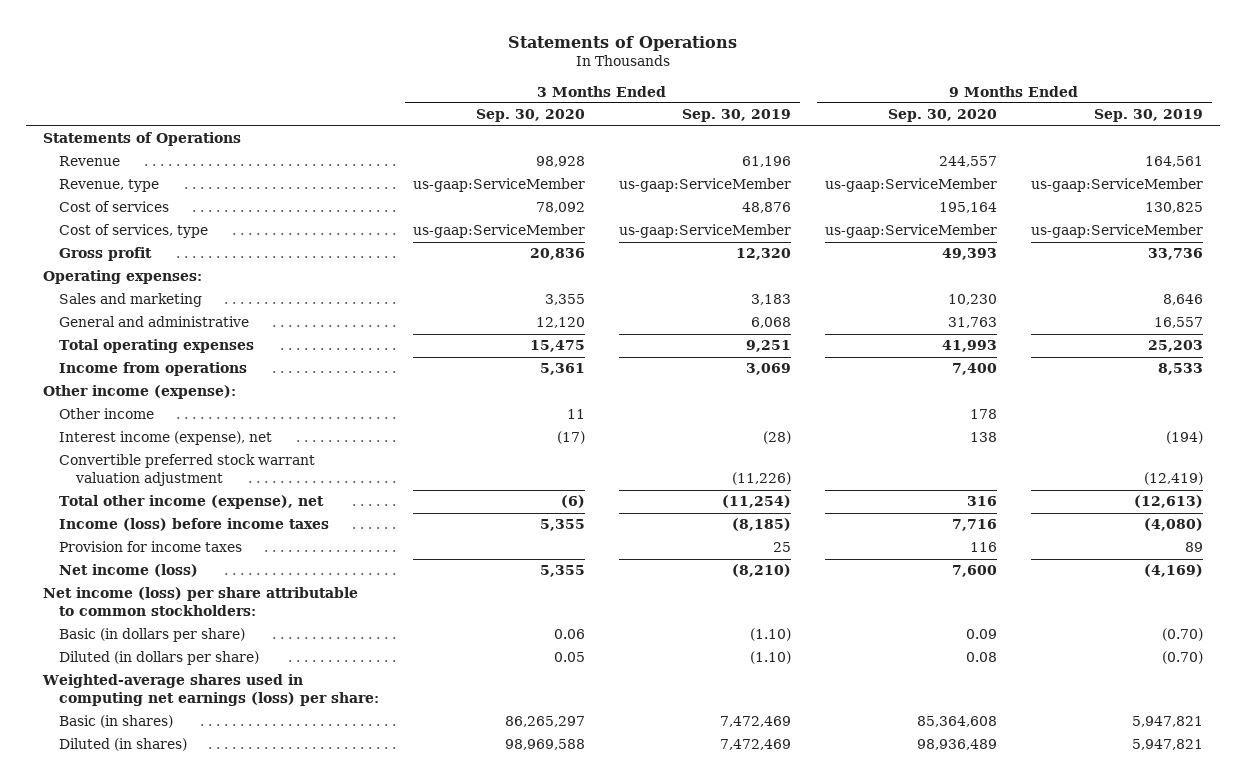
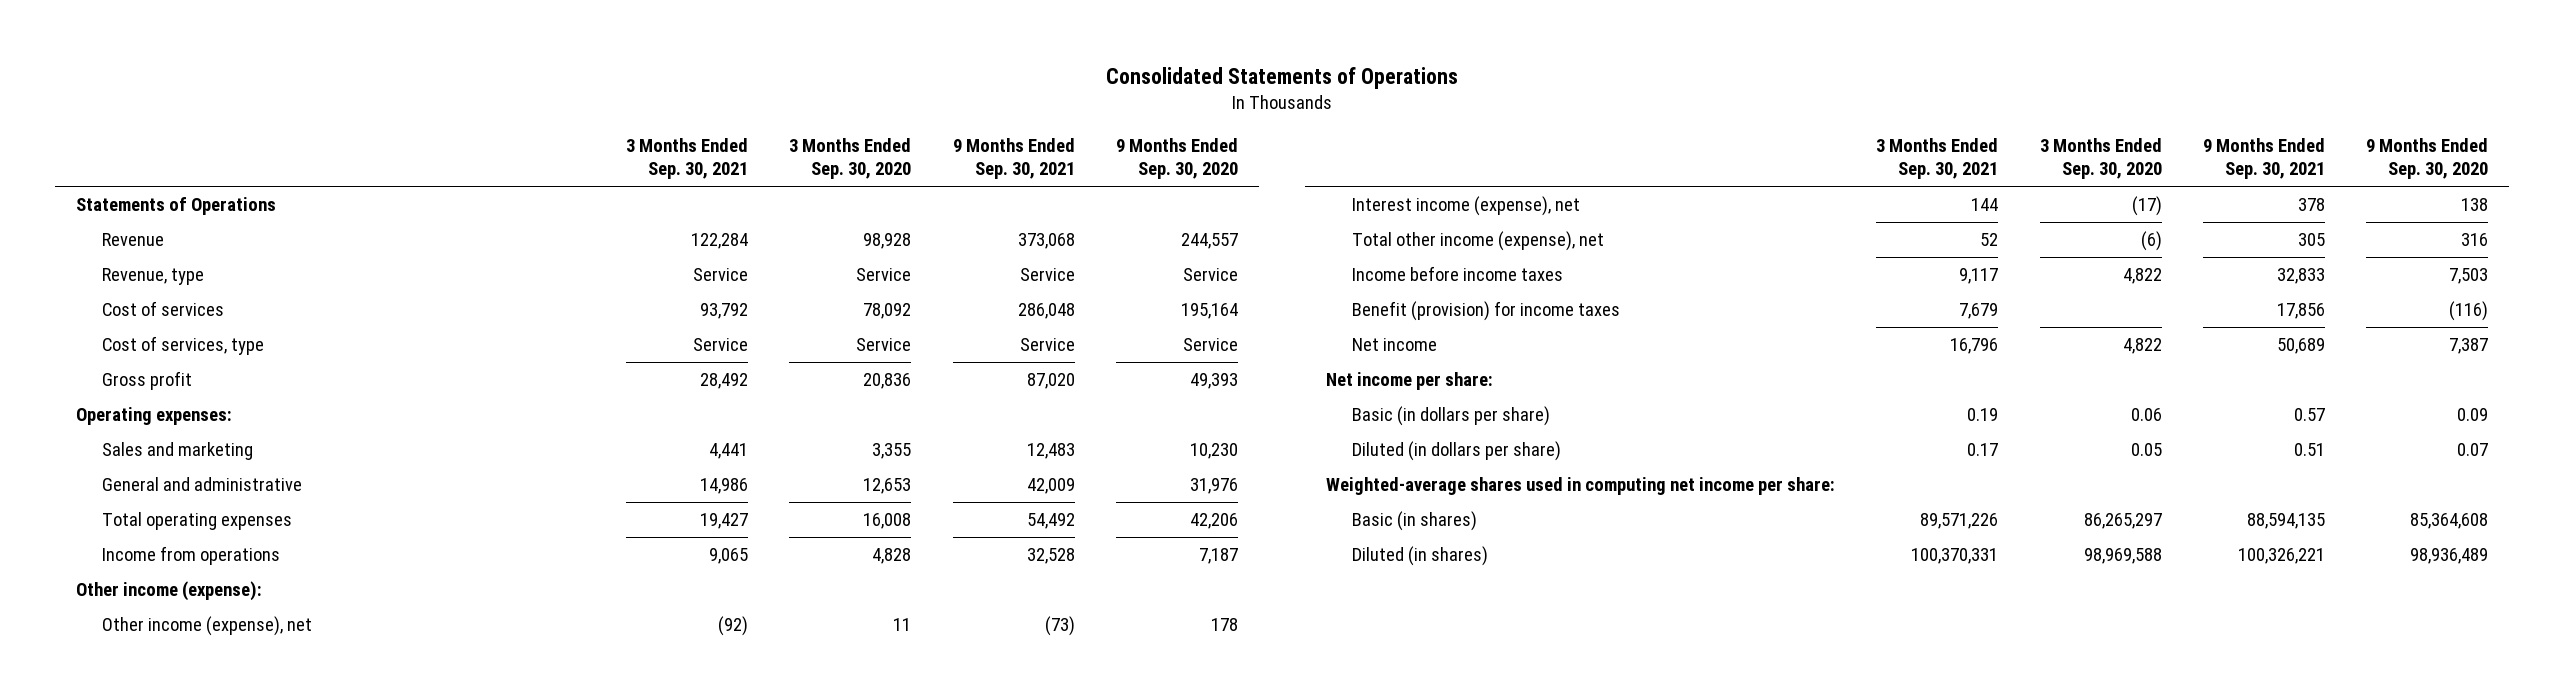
[508,35,738,51] Statements of Operations -> [1106,67,1459,90] Consolidated Statements of Operations
[682,109,792,123] Sep. 30, 2019 -> none
[1094,109,1204,123] Sep. 30, 2019 -> none
none -> [626,138,749,180] 3 Months Ended Sep. 30, 2021
none -> [952,138,1075,180] 9 Months Ended Sep. 30, 2021
[413,178,586,193] us-gaap:ServiceMember -> [856,268,912,282] Service
[825,178,998,193] us-gaap:ServiceMember -> [1183,268,1239,282] Service
[413,224,586,239] us-gaap:ServiceMember -> [856,338,912,352] Service
[825,224,998,239] us-gaap:ServiceMember -> [1183,338,1239,352] Service
[536,317,586,329] 12,120 -> [863,478,912,495] 12,653
[948,317,998,329] 31,763 -> [1190,478,1239,495] 31,976
[530,340,586,353] 15,475 -> [863,513,912,530] 16,008
[942,340,998,353] 41,993 -> [1190,513,1239,530] 42,206
[540,363,586,376] 5,361 -> [872,548,912,565] 4,828
[952,363,998,376] 7,400 -> [1199,548,1239,565] 7,187
[59,408,155,420] Other income -> [102,616,313,637] Other income (expense), net
[59,454,316,487] Convertible preferred stock warrant valuation adjustment -> none
[59,518,330,532] Income (loss) before income taxes -> [1352,266,1564,282] Income before income taxes
[540,519,586,532] 5,355 -> [2122,268,2162,285] 4,822
[952,519,998,532] 7,716 -> [2449,268,2489,285] 7,503
[59,541,243,553] Provision for income taxes -> [1352,301,1621,322] Benefit (provision) for income taxes
[970,542,998,553] 116 -> [2449,301,2489,322] (116)
[59,564,199,578] Net income (loss) -> [1352,338,1438,352] Net income
[540,565,586,578] 5,355 -> [2122,338,2162,355] 4,822
[952,565,998,578] 7,600 -> [2449,338,2489,355] 7,387
[43,587,359,617] Net income (loss) per share attributable to common stockholders: -> [1325,372,1493,391] Net income per share:
[966,652,998,663] 0.08 -> [2457,443,2489,457] 0.07
[42,674,380,707] Weighted-average shares used in computing net earnings (loss) per share: -> [1325,477,1835,496] Weighted-average shares used in computing net income per share:

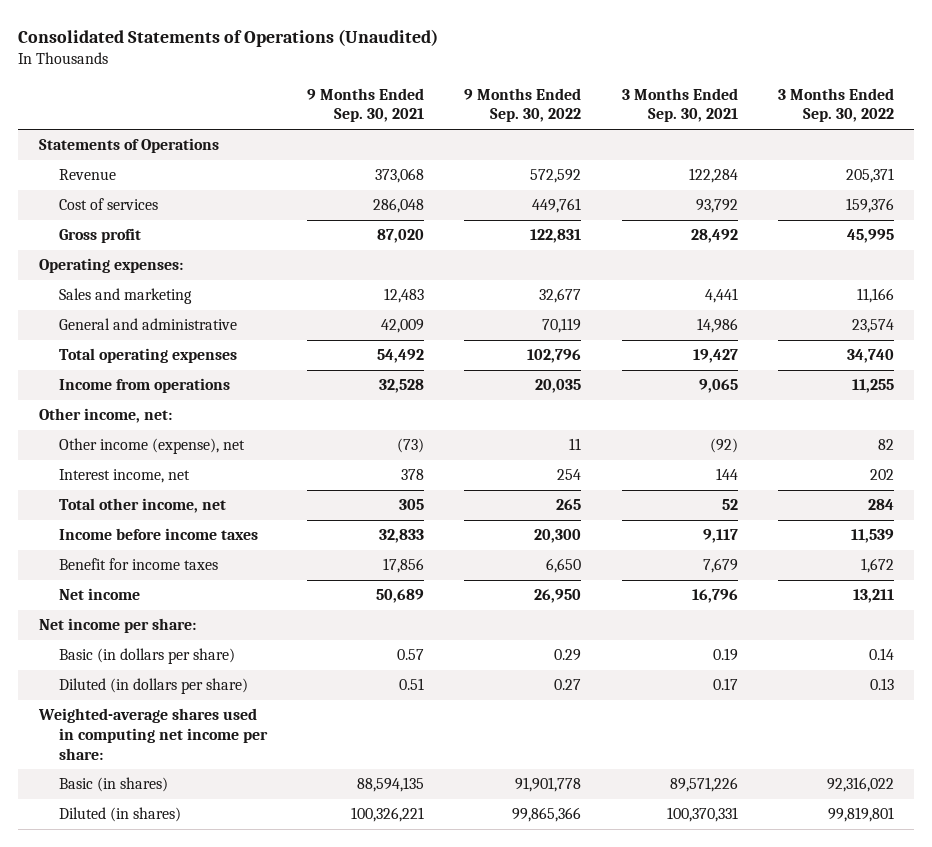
[1106,67,1459,90] Consolidated Statements of Operations -> [18,28,439,47] Consolidated Statements of Operations (Unaudited)
[789,138,912,180] 3 Months Ended Sep. 30, 2020 -> none
[1116,138,1239,180] 9 Months Ended Sep. 30, 2020 -> none
none -> [464,87,582,123] 9 Months Ended Sep. 30, 2022
none -> [777,87,894,123] 3 Months Ended Sep. 30, 2022
[102,268,205,286] Revenue, type -> none
[102,336,265,356] Cost of services, type -> none
[75,581,262,602] Other income (expense): -> [38,408,172,424] Other income, net:
[1352,196,1581,217] Interest income (expense), net -> [59,469,191,484] Interest income, net
[1352,231,1605,252] Total other income (expense), net -> [59,498,227,514] Total other income, net
[1352,301,1621,322] Benefit (provision) for income taxes -> [59,558,219,571] Benefit for income taxes

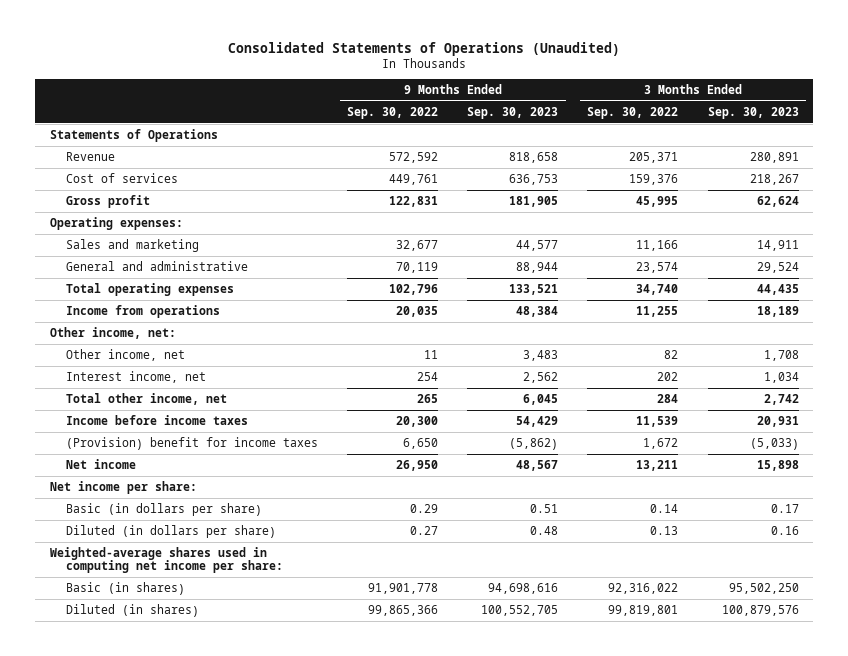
[307,87,425,123] 9 Months Ended Sep. 30, 2021 -> none
[621,87,738,123] 3 Months Ended Sep. 30, 2021 -> none
none -> [467,106,559,119] Sep. 30, 2023
none -> [707,106,799,119] Sep. 30, 2023
[59,438,246,455] Other income (expense), net -> [65,348,185,361] Other income, net
[59,558,219,571] Benefit for income taxes -> [65,436,318,450] (Provision) benefit for income taxes

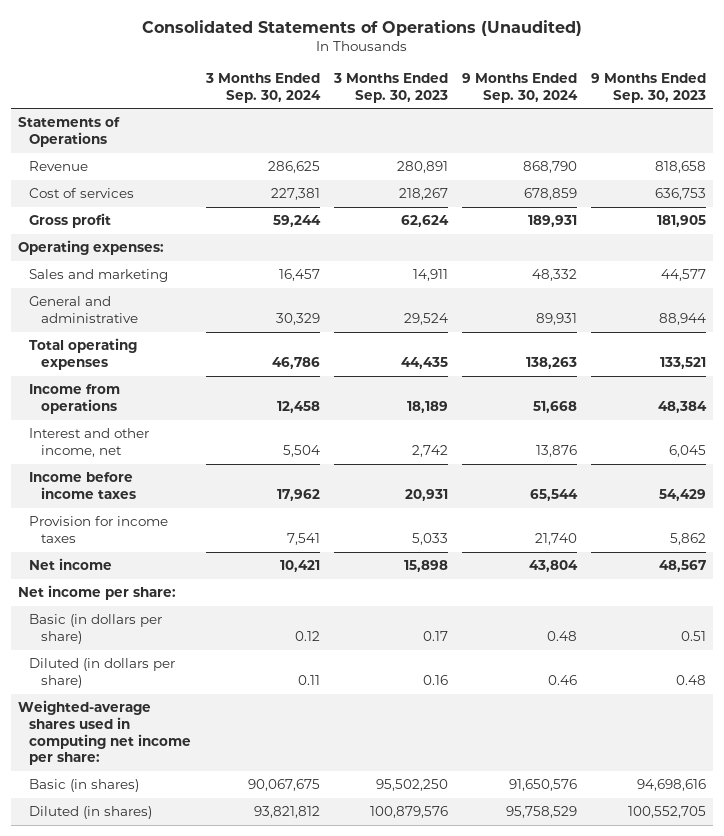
[347,106,439,119] Sep. 30, 2022 -> none
[587,106,679,119] Sep. 30, 2022 -> none
none -> [204,73,321,103] 3 Months Ended Sep. 30, 2024
none -> [461,73,578,103] 9 Months Ended Sep. 30, 2024
[49,326,176,339] Other income, net: -> none
[65,348,185,361] Other income, net -> none
[65,370,206,383] Interest income, net -> none
[65,392,227,405] Total other income, net -> [29,428,150,457] Interest and other income, net
[65,436,318,450] (Provision) benefit for income taxes -> [29,516,169,543] Provision for income taxes
[509,437,559,450] (5,862) -> [669,532,706,545] 5,862
[749,437,799,450] (5,033) -> [411,532,448,545] 5,033

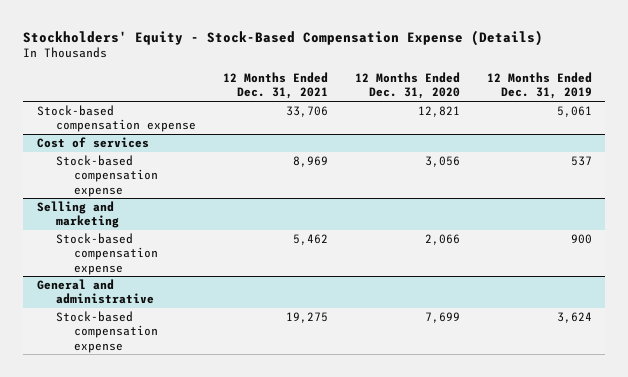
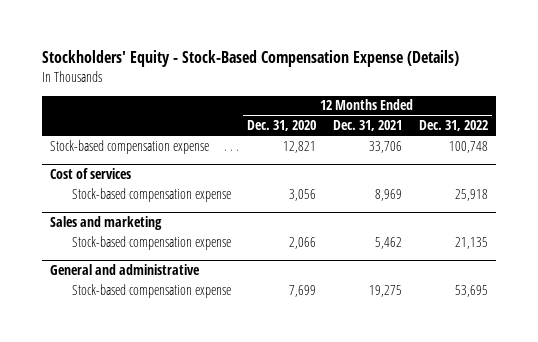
[486,72,592,100] 12 Months Ended Dec. 31, 2019 -> none
none -> [418,120,488,132] Dec. 31, 2022
[36,200,119,229] Selling and marketing -> [50,215,163,230] Sales and marketing

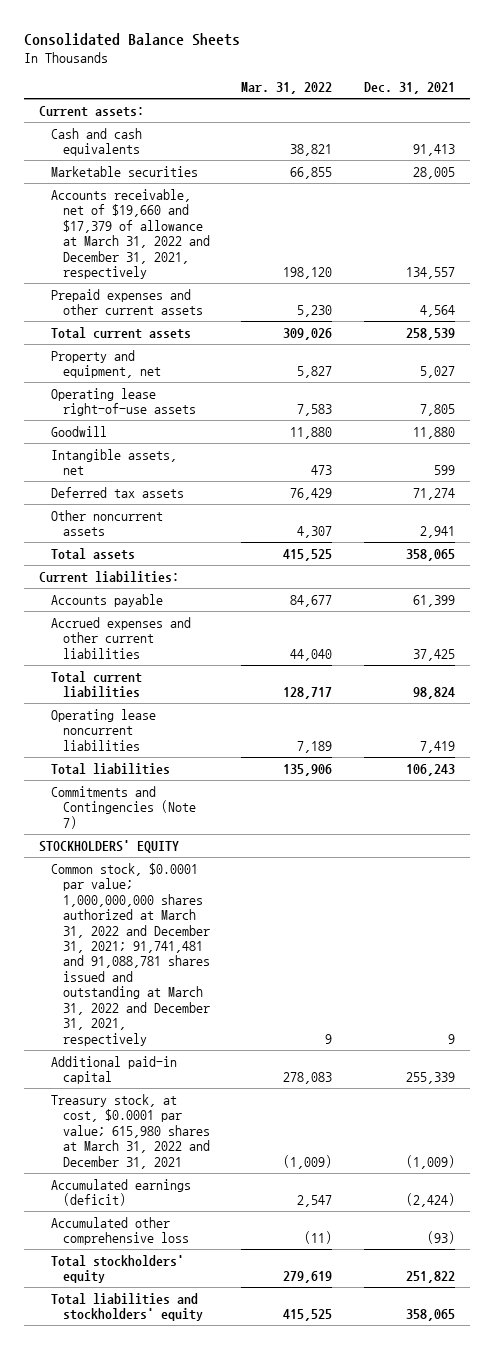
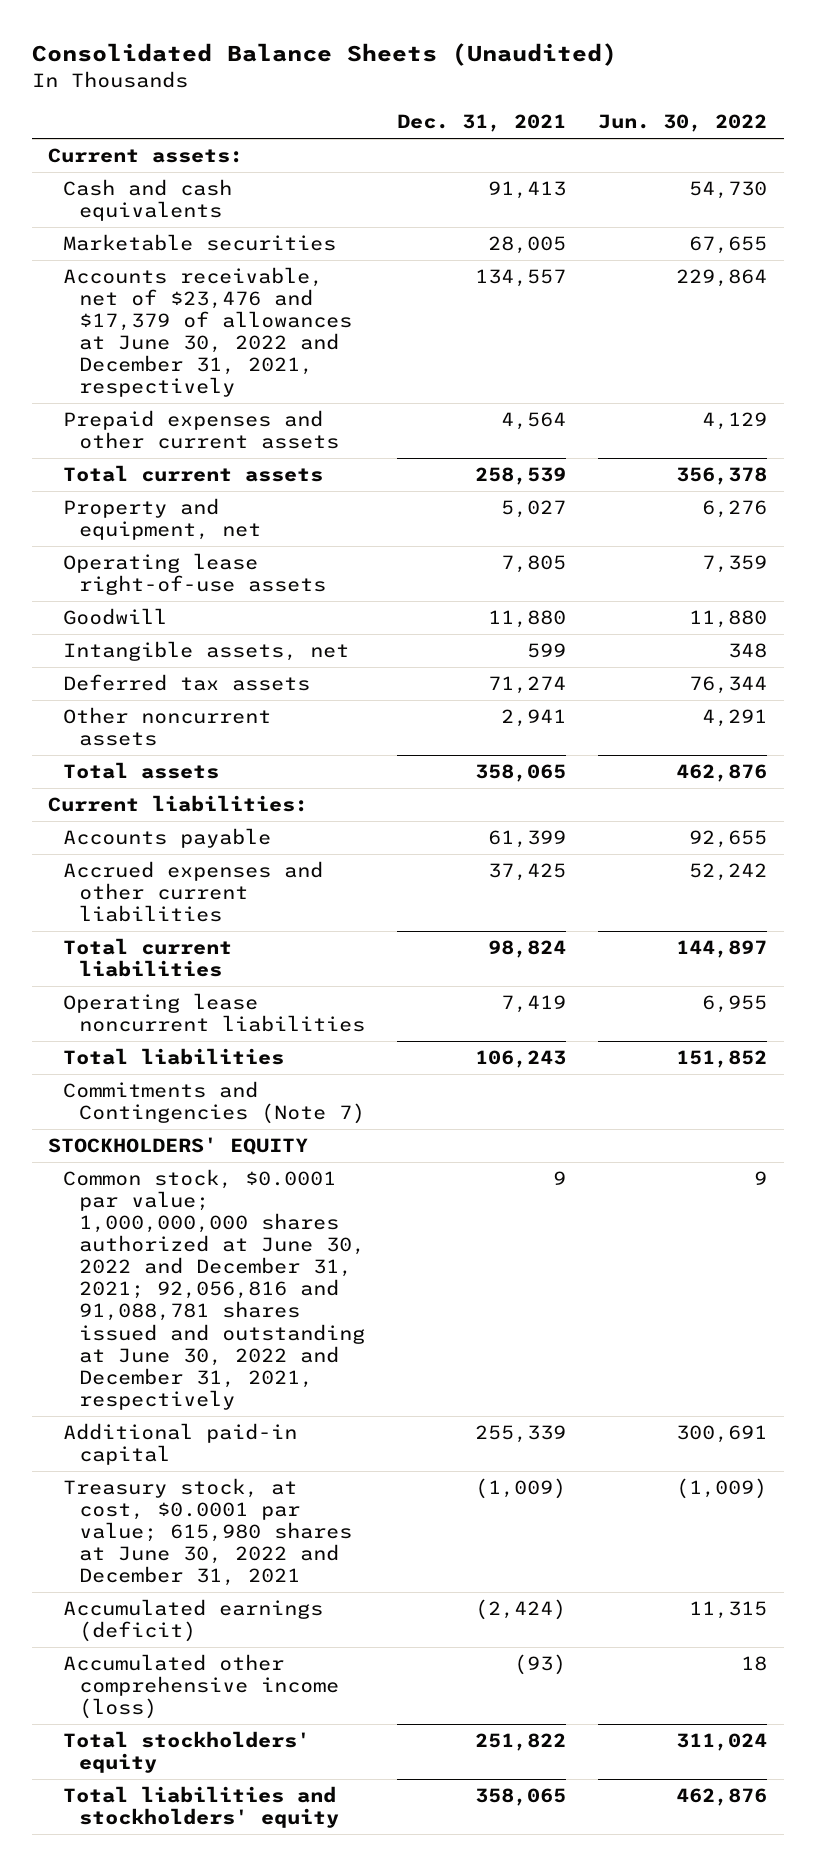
[23,33,240,47] Consolidated Balance Sheets -> [31,43,617,67] Consolidated Balance Sheets (Unaudited)
[241,82,333,95] Mar. 31, 2022 -> none
none -> [598,114,768,133] Jun. 30, 2022
[51,188,211,279] Accounts receivable, net of $19,660 and $17,379 of allowance at March 31, 2022 and December 31, 2021, respectively -> [63,267,352,398] Accounts receivable, net of $23,476 and $17,379 of allowances at June 30, 2022 and December 31, 2021, respectively
[51,862,211,1046] Common stock, $0.0001 par value; 1,000,000,000 shares authorized at March 31, 2022 and December 31, 2021; 91,741,481 and 91,088,781 shares issued and outstanding at March 31, 2022 and December 31, 2021, respectively -> [63,1169,365,1410] Common stock, $0.0001 par value; 1,000,000,000 shares authorized at June 30, 2022 and December 31, 2021; 92,056,816 and 91,088,781 shares issued and outstanding at June 30, 2022 and December 31, 2021, respectively
[51,1093,211,1169] Treasury stock, at cost, $0.0001 par value; 615,980 shares at March 31, 2022 and December 31, 2021 -> [63,1478,352,1587] Treasury stock, at cost, $0.0001 par value; 615,980 shares at June 30, 2022 and December 31, 2021
[51,1216,190,1246] Accumulated other comprehensive loss -> [63,1654,339,1720] Accumulated other comprehensive income (loss)

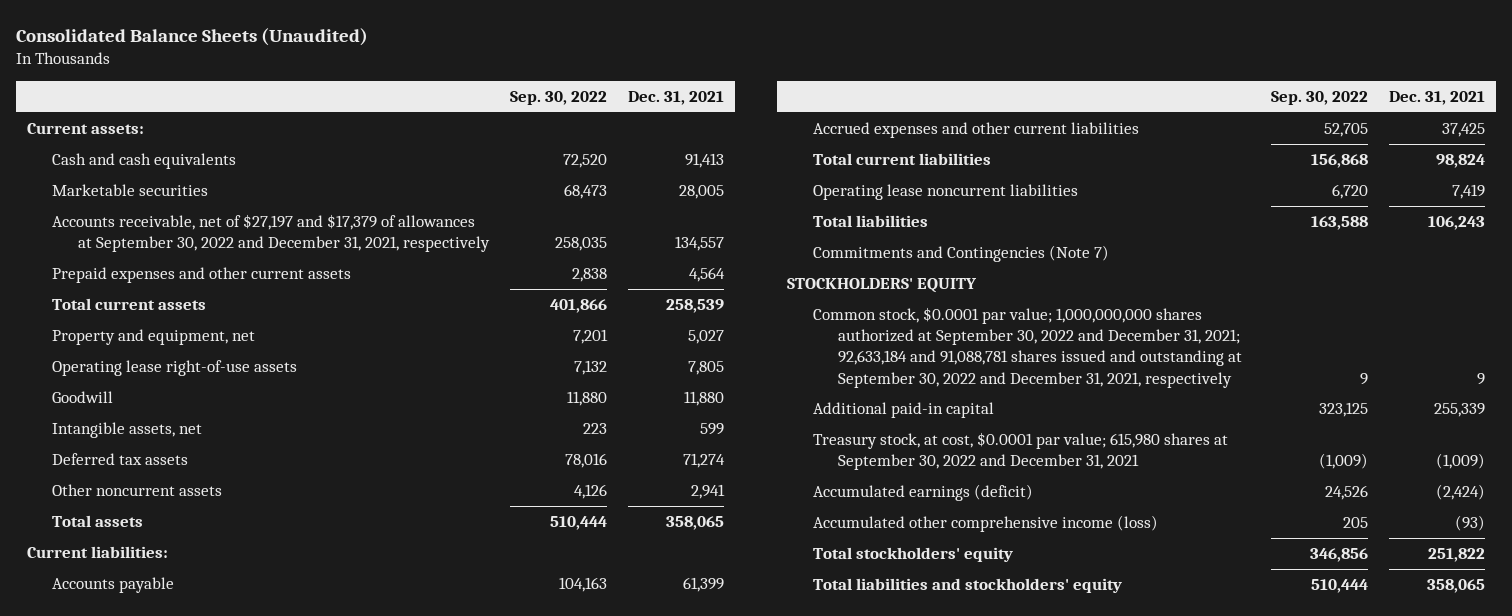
[598,114,768,133] Jun. 30, 2022 -> none
none -> [510,90,608,105] Sep. 30, 2022
[63,267,352,398] Accounts receivable, net of $23,476 and $17,379 of allowances at June 30, 2022 and December 31, 2021, respectively -> [52,214,490,253] Accounts receivable, net of $27,197 and $17,379 of allowances at September 30, 2022 and December 31, 2021, respectively
[63,1169,365,1410] Common stock, $0.0001 par value; 1,000,000,000 shares authorized at June 30, 2022 and December 31, 2021; 92,056,816 and 91,088,781 shares issued and outstanding at June 30, 2022 and December 31, 2021, respectively -> [812,307,1243,388] Common stock, $0.0001 par value; 1,000,000,000 shares authorized at September 30, 2022 and December 31, 2021; 92,633,184 and 91,088,781 shares issued and outstanding at September 30, 2022 and December 31, 2021, respectively
[63,1478,352,1587] Treasury stock, at cost, $0.0001 par value; 615,980 shares at June 30, 2022 and December 31, 2021 -> [812,432,1228,471] Treasury stock, at cost, $0.0001 par value; 615,980 shares at September 30, 2022 and December 31, 2021

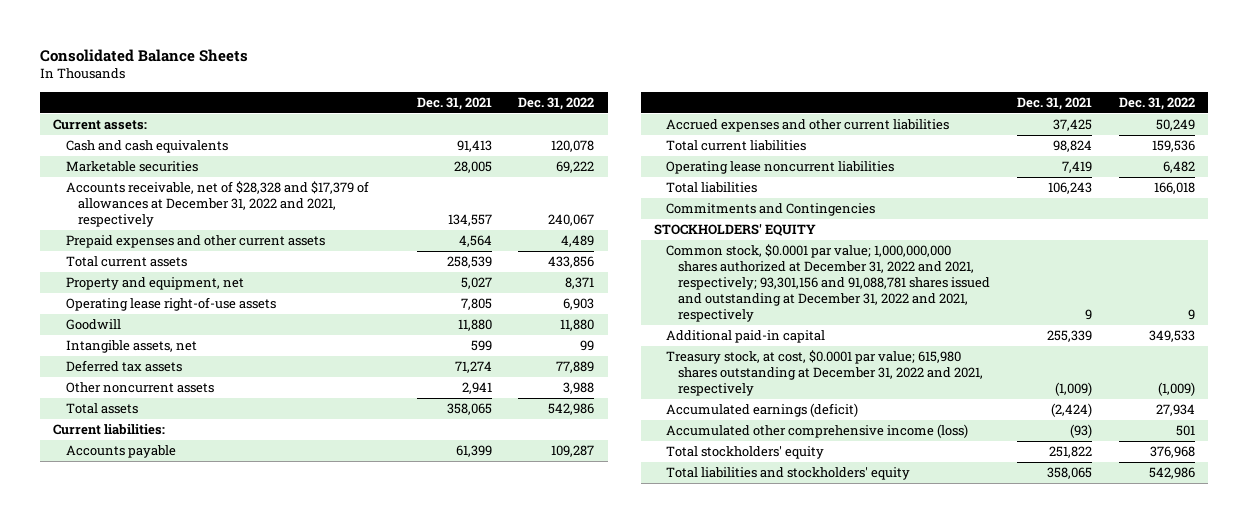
[16,27,369,46] Consolidated Balance Sheets (Unaudited) -> [40,48,249,62] Consolidated Balance Sheets
[510,90,608,105] Sep. 30, 2022 -> none
none -> [518,96,595,110] Dec. 31, 2022
[52,214,490,253] Accounts receivable, net of $27,197 and $17,379 of allowances at September 30, 2022 and December 31, 2021, respectively -> [65,181,369,228] Accounts receivable, net of $28,328 and $17,379 of allowances at December 31, 2022 and 2021, respectively
[812,245,1109,263] Commitments and Contingencies (Note 7) -> [666,203,876,217] Commitments and Contingencies
[812,307,1243,388] Common stock, $0.0001 par value; 1,000,000,000 shares authorized at September 30, 2022 and December 31, 2021; 92,633,184 and 91,088,781 shares issued and outstanding at September 30, 2022 and December 31, 2021, respectively -> [666,244,991,322] Common stock, $0.0001 par value; 1,000,000,000 shares authorized at December 31, 2022 and 2021, respectively; 93,301,156 and 91,088,781 shares issued and outstanding at December 31, 2022 and 2021, respectively
[812,432,1228,471] Treasury stock, at cost, $0.0001 par value; 615,980 shares at September 30, 2022 and December 31, 2021 -> [666,350,984,397] Treasury stock, at cost, $0.0001 par value; 615,980 shares outstanding at December 31, 2022 and 2021, respectively

